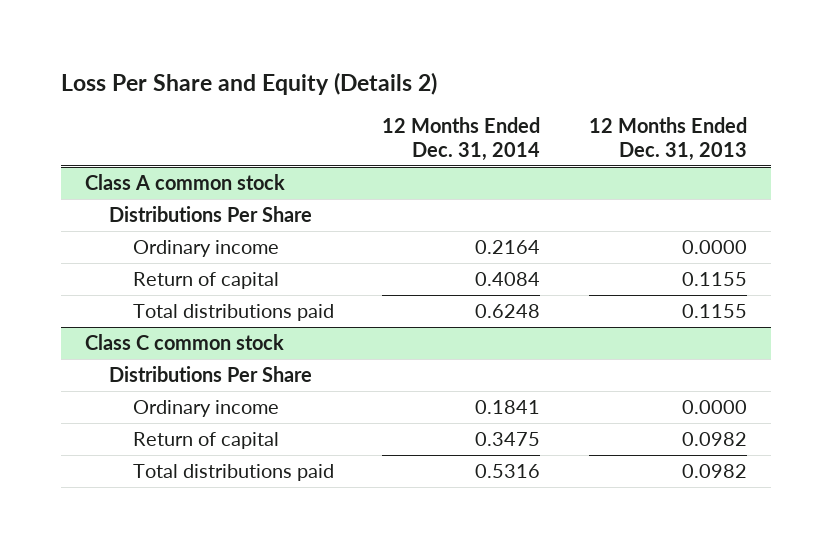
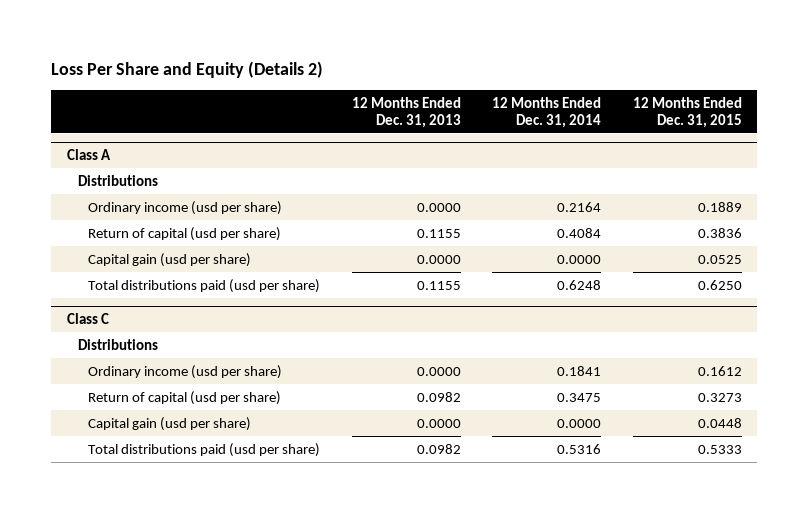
none -> [632,96,742,128] 12 Months Ended Dec. 31, 2015
[84,173,285,190] Class A common stock -> [67,149,112,161] Class A
[108,205,312,222] Distributions Per Share -> [77,174,158,186] Distributions
[132,239,279,257] Ordinary income -> [88,200,283,215] Ordinary income (usd per share)
[132,271,279,289] Return of capital -> [88,226,282,241] Return of capital (usd per share)
none -> [88,252,252,267] Capital gain (usd per share)
[132,303,334,321] Total distributions paid -> [88,278,321,293] Total distributions paid (usd per share)
[84,333,284,350] Class C common stock -> [67,313,110,325] Class C
[108,365,312,382] Distributions Per Share -> [77,338,158,350] Distributions
[132,399,279,417] Ordinary income -> [88,364,283,379] Ordinary income (usd per share)
[132,431,279,449] Return of capital -> [88,390,282,405] Return of capital (usd per share)
none -> [88,416,252,431] Capital gain (usd per share)
[132,463,334,481] Total distributions paid -> [88,442,321,457] Total distributions paid (usd per share)

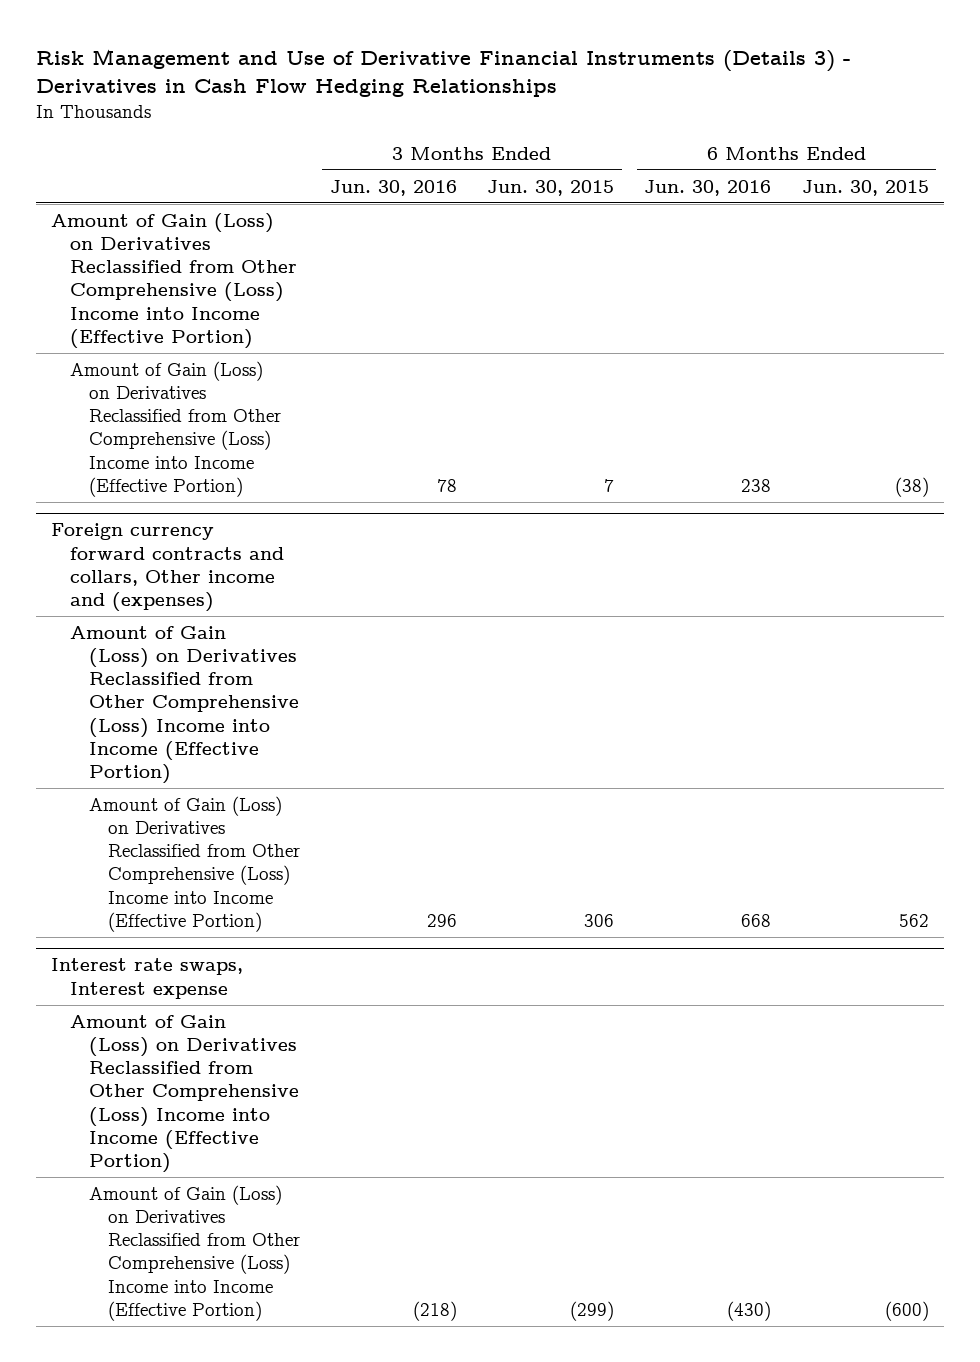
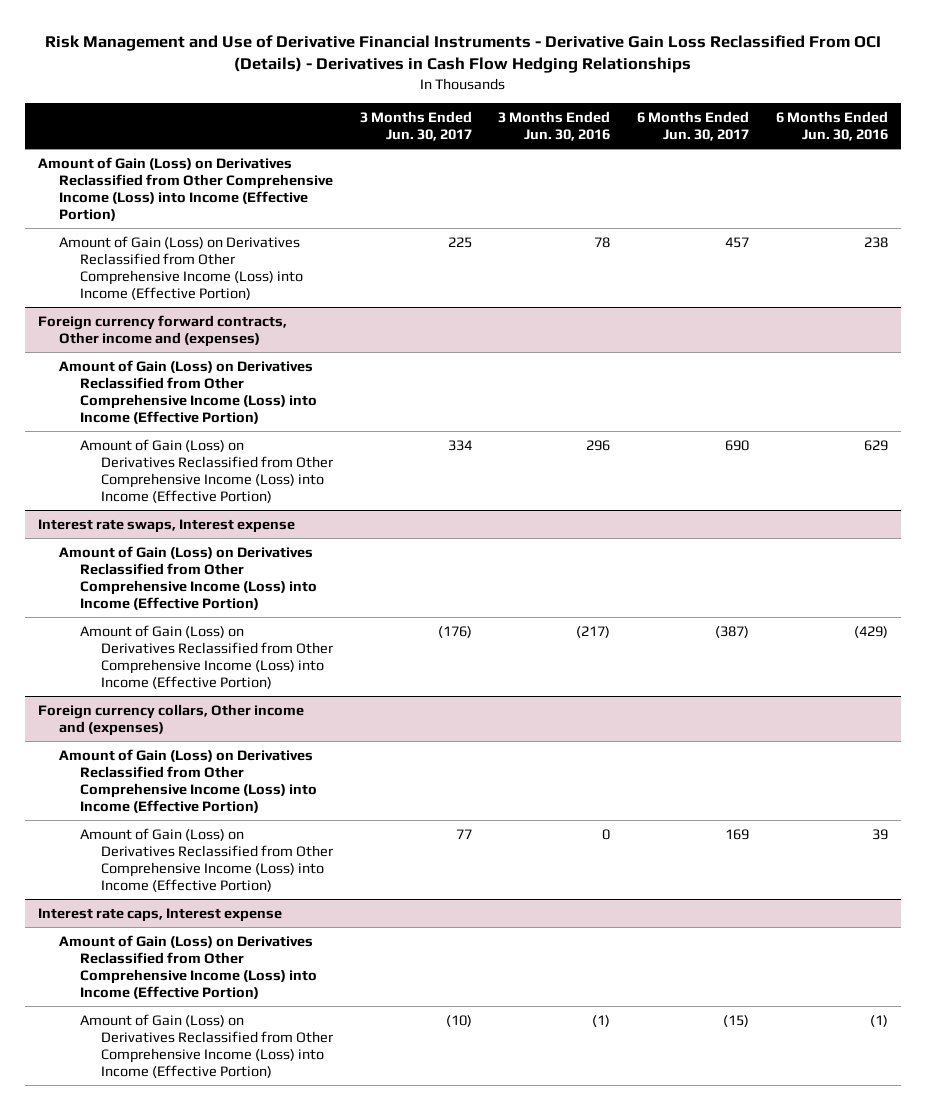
[36,48,852,98] Risk Management and Use of Derivative Financial Instruments (Details 3) - Derivatives in Cash Flow Hedging Relationships -> [45,34,882,74] Risk Management and Use of Derivative Financial Instruments - Derivative Gain Loss Reclassified From OCI (Details) - Derivatives in Cash Flow Hedging Relationships
[487,179,615,196] Jun. 30, 2015 -> none
[801,179,929,196] Jun. 30, 2015 -> none
none -> [359,110,472,141] 3 Months Ended Jun. 30, 2017
none -> [637,110,750,141] 6 Months Ended Jun. 30, 2017
[51,212,298,349] Amount of Gain (Loss) on Derivatives Reclassified from Other Comprehensive (Loss) Income into Income (Effective Portion) -> [38,156,334,221] Amount of Gain (Loss) on Derivatives Reclassified from Other Comprehensive Income (Loss) into Income (Effective Portion)
[70,360,281,497] Amount of Gain (Loss) on Derivatives Reclassified from Other Comprehensive (Loss) Income into Income (Effective Portion) -> [59,235,303,300] Amount of Gain (Loss) on Derivatives Reclassified from Other Comprehensive Income (Loss) into Income (Effective Portion)
[51,523,285,613] Foreign currency forward contracts and collars, Other income and (expenses) -> [38,314,288,347] Foreign currency forward contracts, Other income and (expenses)
[70,625,299,785] Amount of Gain (Loss) on Derivatives Reclassified from Other Comprehensive (Loss) Income into Income (Effective Portion) -> [59,359,317,424] Amount of Gain (Loss) on Derivatives Reclassified from Other Comprehensive Income (Loss) into Income (Effective Portion)
[88,795,300,932] Amount of Gain (Loss) on Derivatives Reclassified from Other Comprehensive (Loss) Income into Income (Effective Portion) -> [79,438,333,503] Amount of Gain (Loss) on Derivatives Reclassified from Other Comprehensive Income (Loss) into Income (Effective Portion)
[741,913,772,927] 668 -> [863,439,888,451] 629
[70,1014,299,1174] Amount of Gain (Loss) on Derivatives Reclassified from Other Comprehensive (Loss) Income into Income (Effective Portion) -> [59,545,317,610] Amount of Gain (Loss) on Derivatives Reclassified from Other Comprehensive Income (Loss) into Income (Effective Portion)
[88,1184,300,1321] Amount of Gain (Loss) on Derivatives Reclassified from Other Comprehensive (Loss) Income into Income (Effective Portion) -> [79,624,333,689] Amount of Gain (Loss) on Derivatives Reclassified from Other Comprehensive Income (Loss) into Income (Effective Portion)
[413,1300,458,1321] (218) -> [576,625,611,638] (217)
[727,1300,772,1321] (430) -> [853,625,888,638] (429)
none -> [38,703,305,736] Foreign currency collars, Other income and (expenses)
none -> [59,748,317,813] Amount of Gain (Loss) on Derivatives Reclassified from Other Comprehensive Income (Loss) into Income (Effective Portion)
none -> [79,827,333,892] Amount of Gain (Loss) on Derivatives Reclassified from Other Comprehensive Income (Loss) into Income (Effective Portion)
none -> [38,907,283,922] Interest rate caps, Interest expense
none -> [59,934,317,999] Amount of Gain (Loss) on Derivatives Reclassified from Other Comprehensive Income (Loss) into Income (Effective Portion)
none -> [79,1013,333,1078] Amount of Gain (Loss) on Derivatives Reclassified from Other Comprehensive Income (Loss) into Income (Effective Portion)

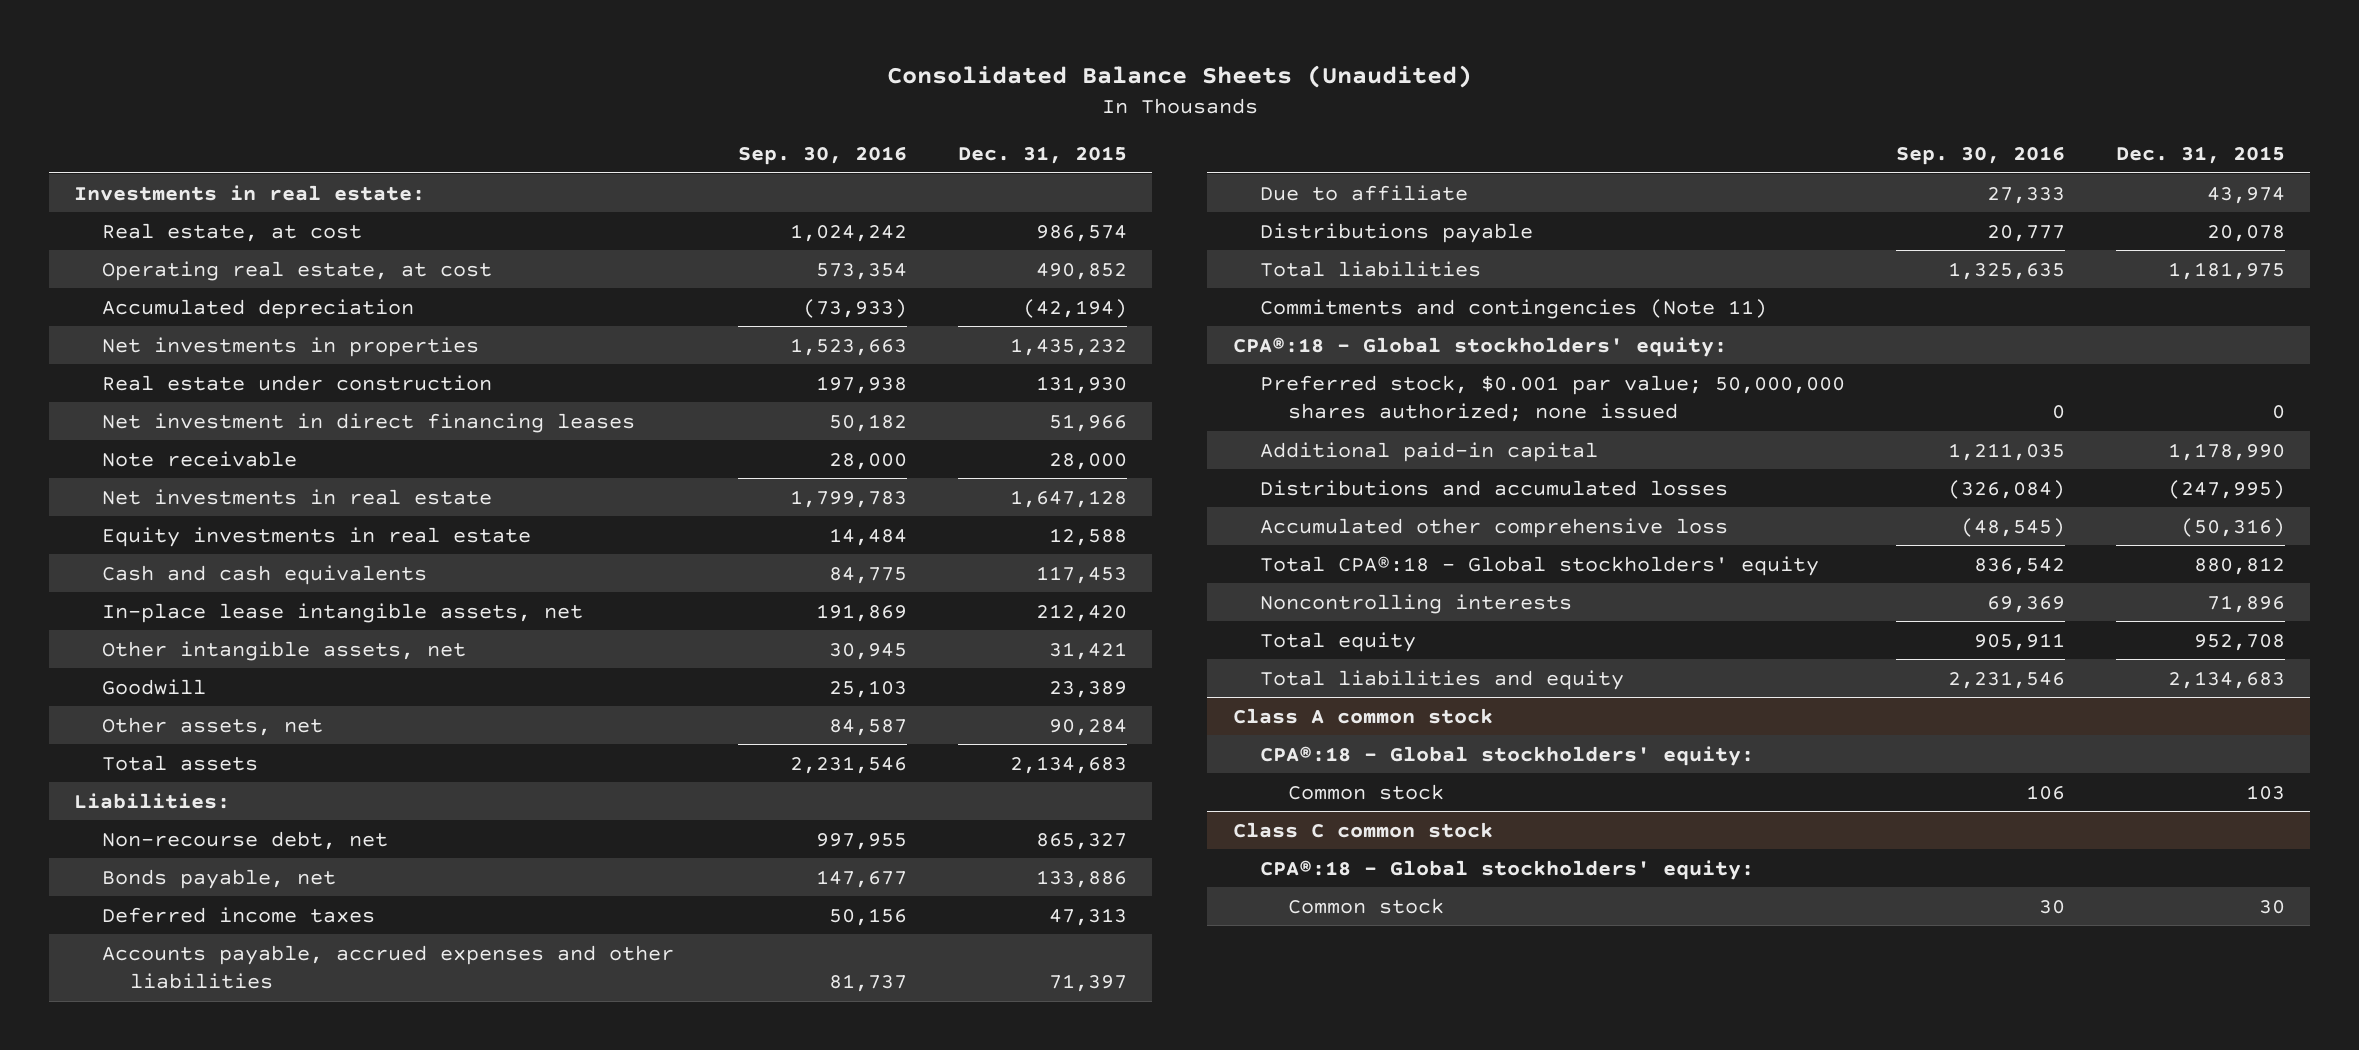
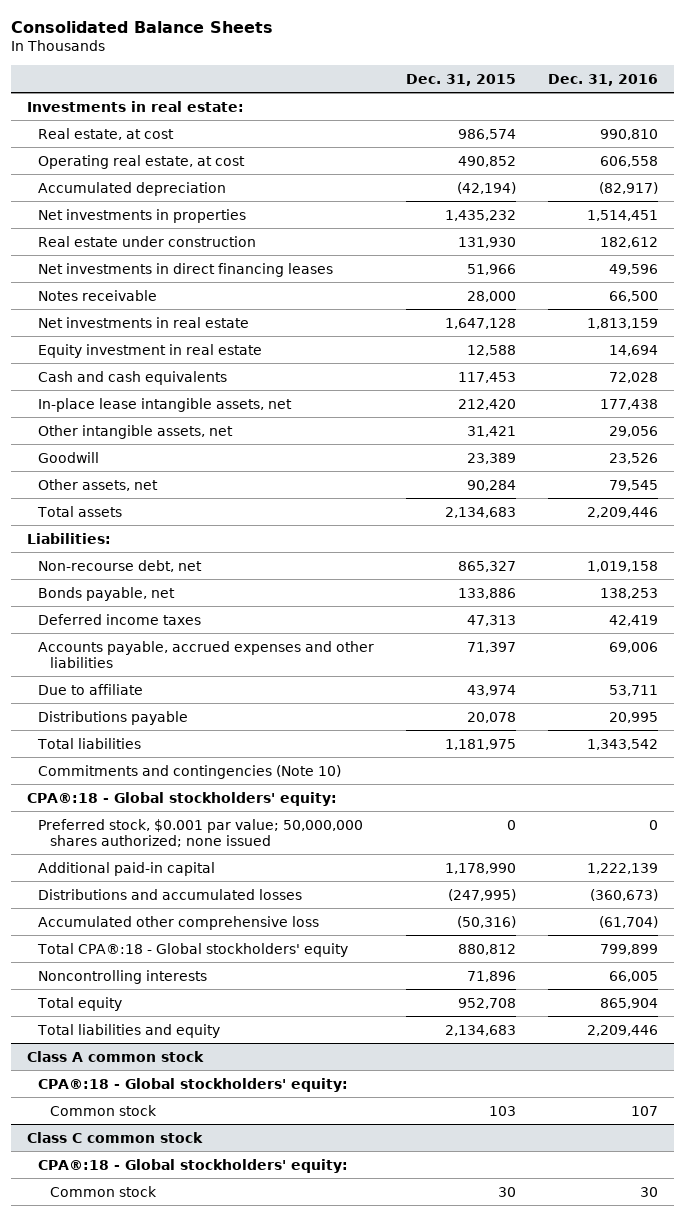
[886,64,1472,88] Consolidated Balance Sheets (Unaudited) -> [11,20,274,33] Consolidated Balance Sheets
[737,146,907,166] Sep. 30, 2016 -> none
none -> [548,73,659,86] Dec. 31, 2016
[102,412,636,433] Net investment in direct financing leases -> [38,262,334,277] Net investments in direct financing leases
[102,450,298,467] Note receivable -> [38,289,158,301] Notes receivable
[102,526,532,547] Equity investments in real estate -> [38,343,263,358] Equity investment in real estate
[1260,298,1768,319] Commitments and contingencies (Note 11) -> [38,764,342,779] Commitments and contingencies (Note 10)

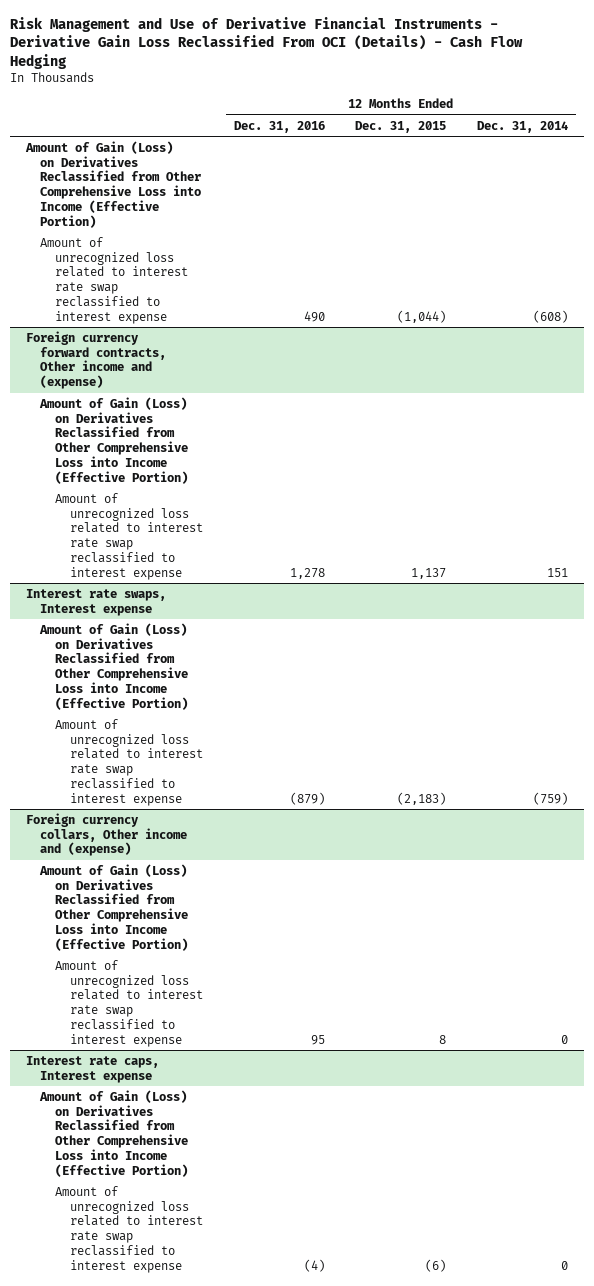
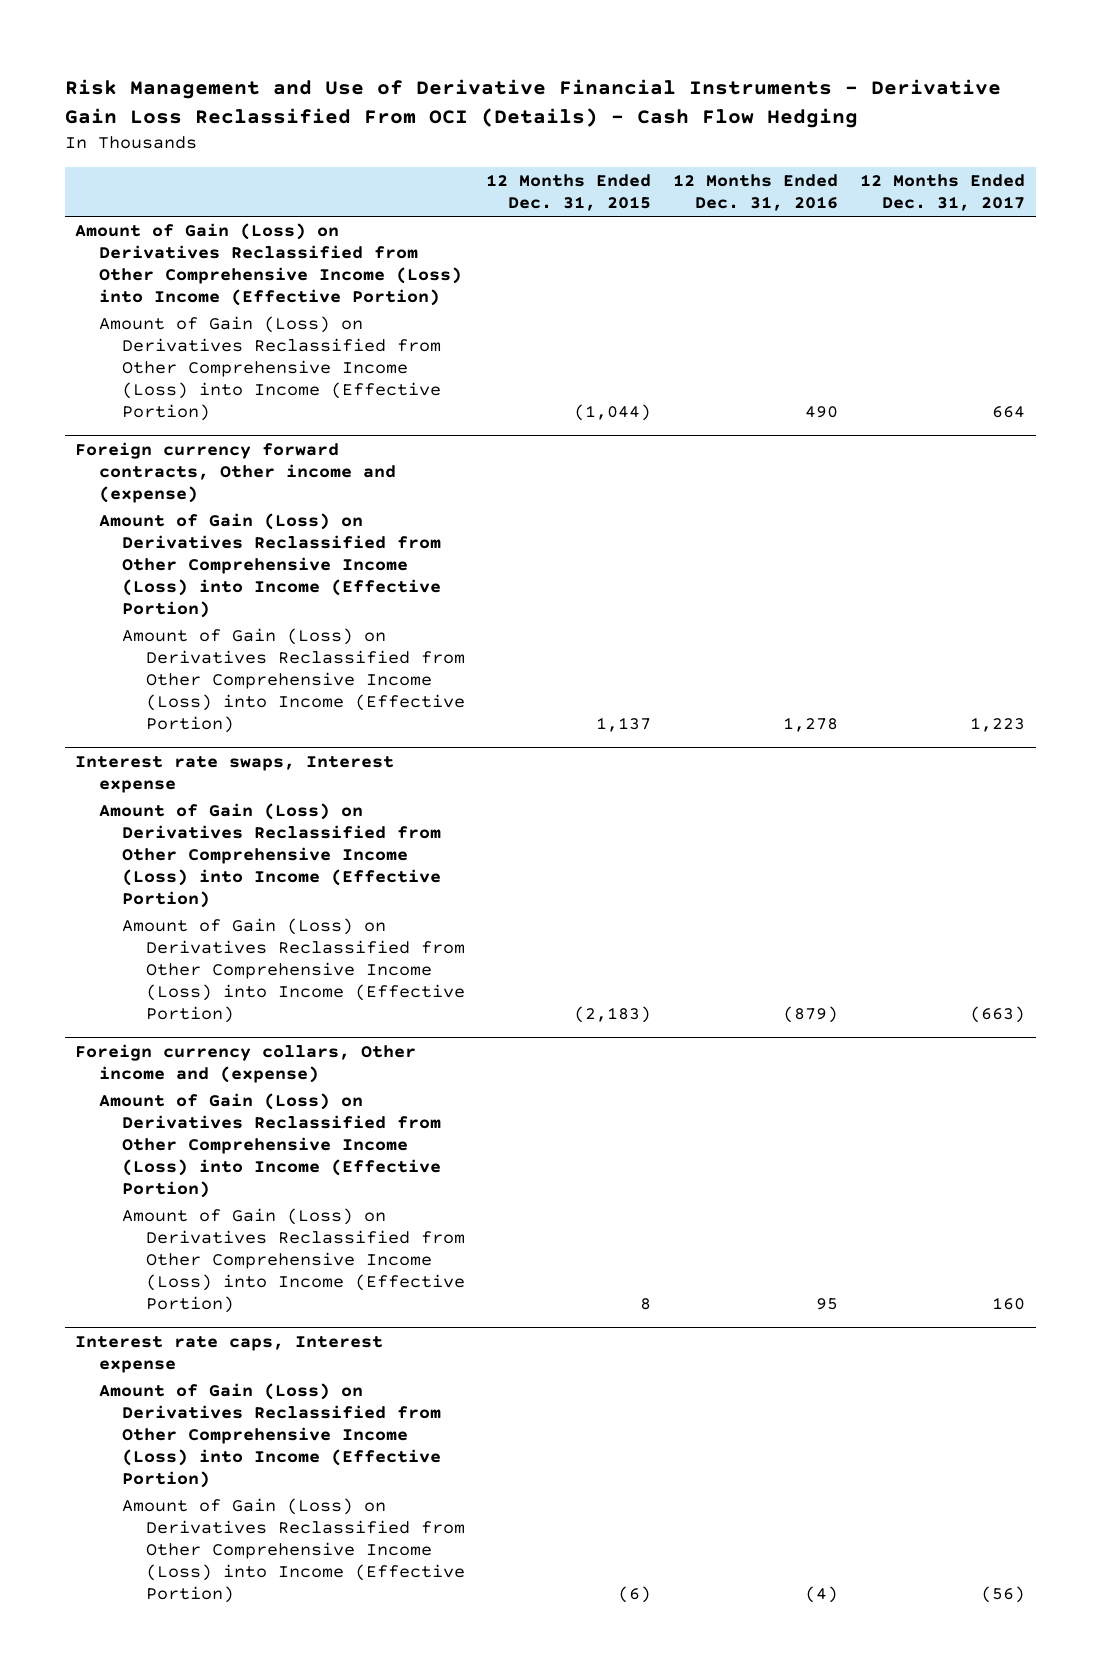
[477,120,569,133] Dec. 31, 2014 -> none
none -> [859,173,1025,211] 12 Months Ended Dec. 31, 2017
[24,140,202,228] Amount of Gain (Loss) on Derivatives Reclassified from Other Comprehensive Loss into Income (Effective Portion) -> [75,223,462,307] Amount of Gain (Loss) on Derivatives Reclassified from Other Comprehensive Income (Loss) into Income (Effective Portion)
[40,236,188,324] Amount of unrecognized loss related to interest rate swap reclassified to interest expense -> [98,316,442,422] Amount of Gain (Loss) on Derivatives Reclassified from Other Comprehensive Income (Loss) into Income (Effective Portion)
[39,396,188,484] Amount of Gain (Loss) on Derivatives Reclassified from Other Comprehensive Loss into Income (Effective Portion) -> [98,513,442,619] Amount of Gain (Loss) on Derivatives Reclassified from Other Comprehensive Income (Loss) into Income (Effective Portion)
[54,492,203,580] Amount of unrecognized loss related to interest rate swap reclassified to interest expense -> [122,628,465,734] Amount of Gain (Loss) on Derivatives Reclassified from Other Comprehensive Income (Loss) into Income (Effective Portion)
[39,622,188,710] Amount of Gain (Loss) on Derivatives Reclassified from Other Comprehensive Loss into Income (Effective Portion) -> [98,803,442,909] Amount of Gain (Loss) on Derivatives Reclassified from Other Comprehensive Income (Loss) into Income (Effective Portion)
[54,718,203,806] Amount of unrecognized loss related to interest rate swap reclassified to interest expense -> [122,918,465,1024] Amount of Gain (Loss) on Derivatives Reclassified from Other Comprehensive Income (Loss) into Income (Effective Portion)
[39,863,188,951] Amount of Gain (Loss) on Derivatives Reclassified from Other Comprehensive Loss into Income (Effective Portion) -> [98,1093,442,1199] Amount of Gain (Loss) on Derivatives Reclassified from Other Comprehensive Income (Loss) into Income (Effective Portion)
[54,959,203,1047] Amount of unrecognized loss related to interest rate swap reclassified to interest expense -> [122,1208,465,1314] Amount of Gain (Loss) on Derivatives Reclassified from Other Comprehensive Income (Loss) into Income (Effective Portion)
[39,1089,188,1177] Amount of Gain (Loss) on Derivatives Reclassified from Other Comprehensive Loss into Income (Effective Portion) -> [98,1383,442,1489] Amount of Gain (Loss) on Derivatives Reclassified from Other Comprehensive Income (Loss) into Income (Effective Portion)
[54,1185,203,1273] Amount of unrecognized loss related to interest rate swap reclassified to interest expense -> [122,1498,465,1604] Amount of Gain (Loss) on Derivatives Reclassified from Other Comprehensive Income (Loss) into Income (Effective Portion)

